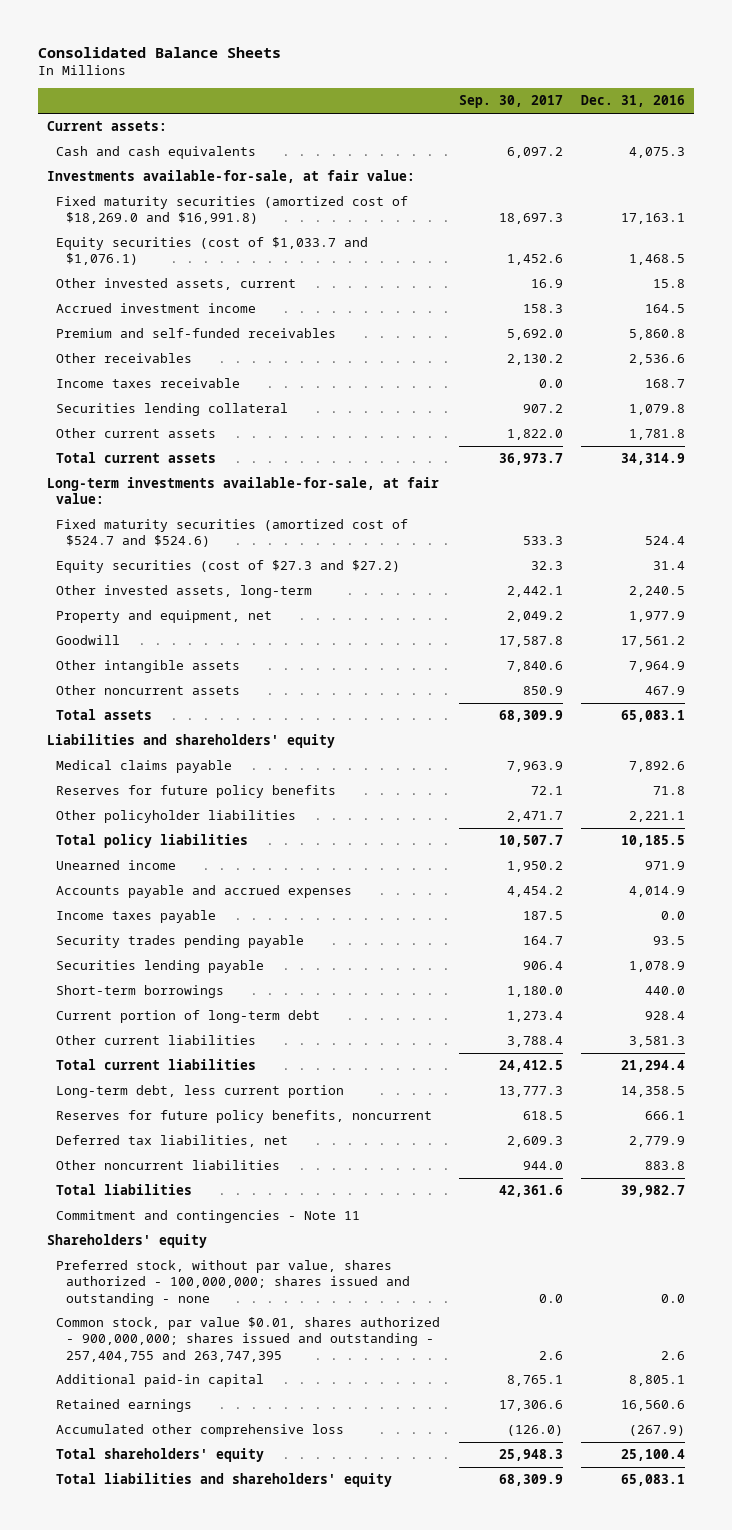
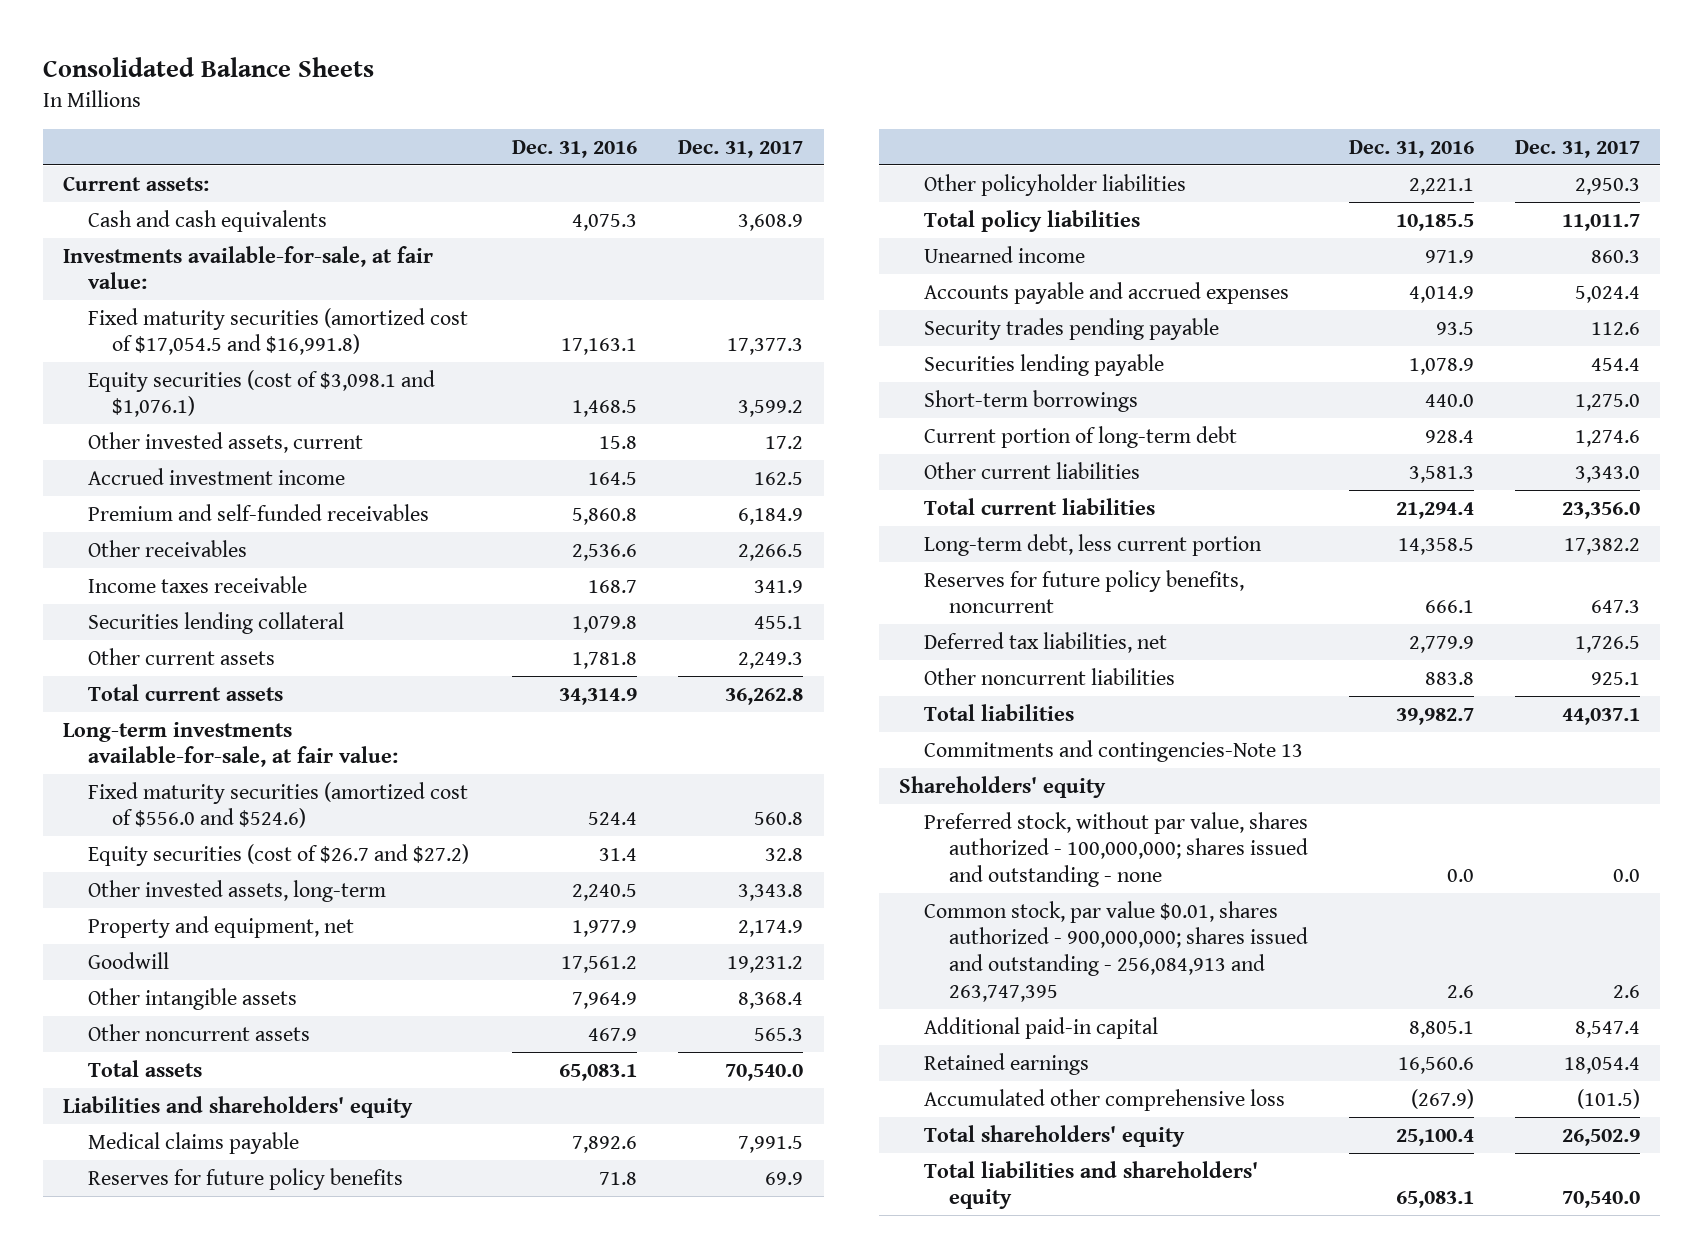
[458,95,563,109] Sep. 30, 2017 -> none
none -> [678,139,804,158] Dec. 31, 2017
[56,196,409,225] Fixed maturity securities (amortized cost of $18,269.0 and $16,991.8) -> [87,307,468,356] Fixed maturity securities (amortized cost of $17,054.5 and $16,991.8)
[56,237,369,266] Equity securities (cost of $1,033.7 and $1,076.1) -> [87,369,435,418] Equity securities (cost of $3,098.1 and $1,076.1)
[56,519,409,548] Fixed maturity securities (amortized cost of $524.7 and $524.6) -> [87,781,468,829] Fixed maturity securities (amortized cost of $556.0 and $524.6)
[56,560,401,574] Equity securities (cost of $27.3 and $27.2) -> [87,843,469,866] Equity securities (cost of $26.7 and $27.2)
[56,910,217,924] Income taxes payable -> none
[56,1210,361,1224] Commitment and contingencies - Note 11 -> [923,739,1303,762] Commitments and contingencies-Note 13
[56,1317,441,1362] Common stock, par value $0.01, shares authorized - 900,000,000; shares issued and outstanding - 257,404,755 and 263,747,395 -> [923,900,1308,1002] Common stock, par value $0.01, shares authorized - 900,000,000; shares issued and outstanding - 256,084,913 and 263,747,395

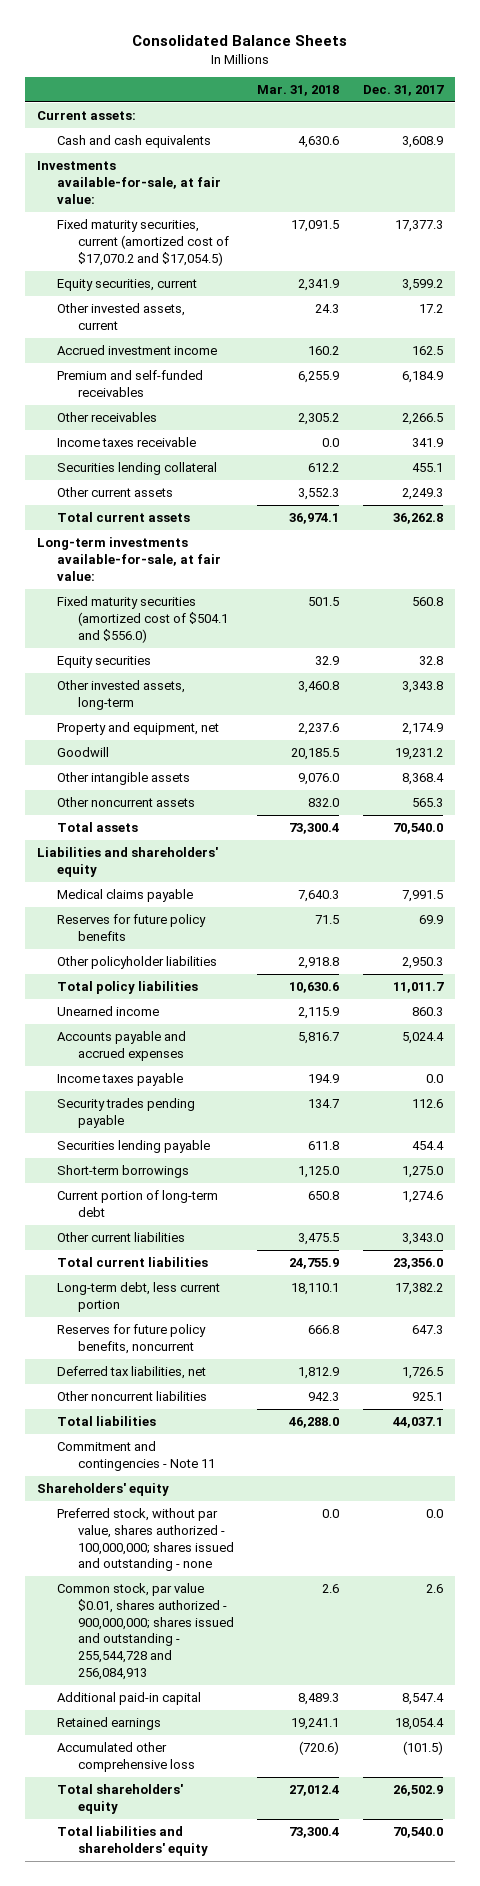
[512,139,638,158] Dec. 31, 2016 -> none
none -> [257,84,340,96] Mar. 31, 2018
[87,307,468,356] Fixed maturity securities (amortized cost of $17,054.5 and $16,991.8) -> [57,219,229,266] Fixed maturity securities, current (amortized cost of $17,070.2 and $17,054.5)
[87,369,435,418] Equity securities (cost of $3,098.1 and $1,076.1) -> [57,279,198,292] Equity securities, current
[87,781,468,829] Fixed maturity securities (amortized cost of $556.0 and $524.6) -> [57,596,228,643] Fixed maturity securities (amortized cost of $504.1 and $556.0)
[87,843,469,866] Equity securities (cost of $26.7 and $27.2) -> [57,656,152,669] Equity securities
none -> [57,1073,184,1087] Income taxes payable
[923,739,1303,762] Commitments and contingencies-Note 13 -> [57,1441,215,1471] Commitment and contingencies - Note 11
[923,900,1308,1002] Common stock, par value $0.01, shares authorized - 900,000,000; shares issued and outstanding - 256,084,913 and 263,747,395 -> [57,1583,234,1680] Common stock, par value $0.01, shares authorized - 900,000,000; shares issued and outstanding - 255,544,728 and 256,084,913

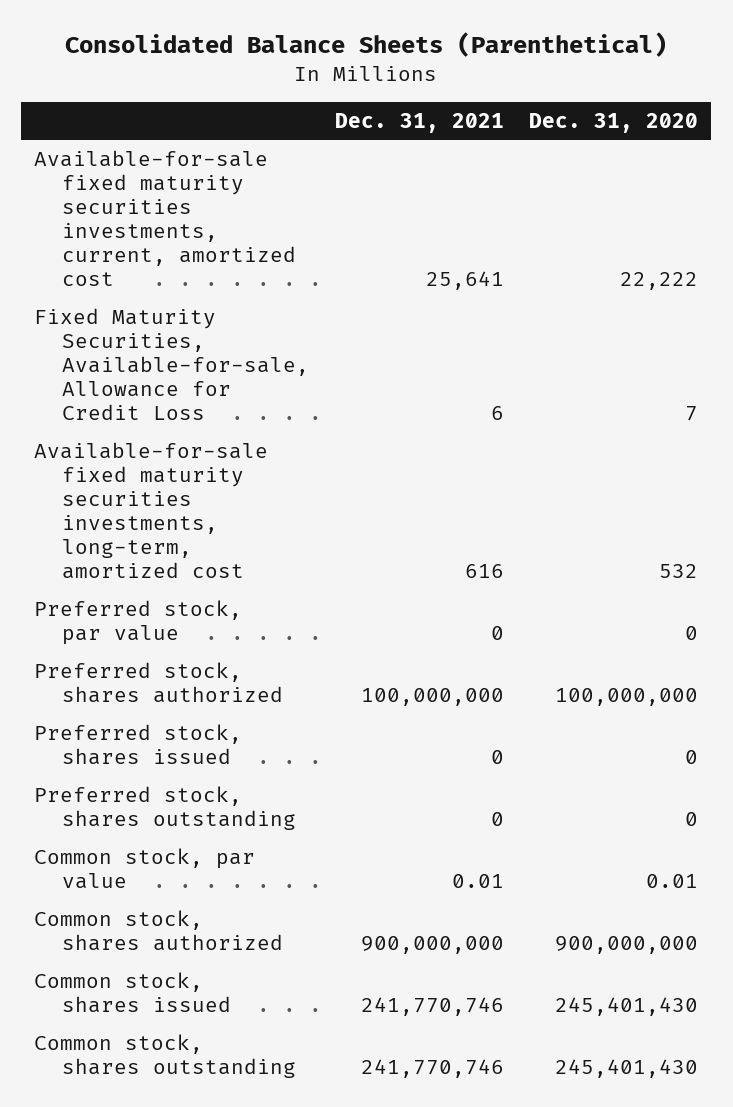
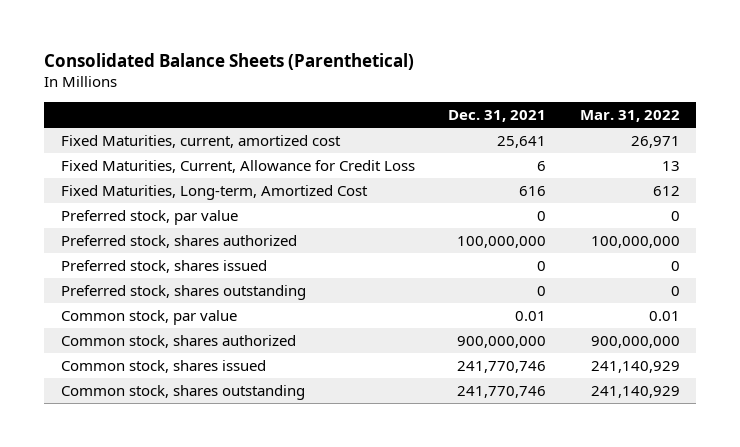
[529,112,699,133] Dec. 31, 2020 -> none
none -> [579,109,680,122] Mar. 31, 2022
[34,150,297,286] Available-for-sale fixed maturity securities investments, current, amortized cost -> [60,134,341,148] Fixed Maturities, current, amortized cost
[34,308,310,420] Fixed Maturity Securities, Available-for-sale, Allowance for Credit Loss -> [60,159,415,173] Fixed Maturities, Current, Allowance for Credit Loss
[34,442,269,579] Available-for-sale fixed maturity securities investments, long-term, amortized cost -> [60,184,368,200] Fixed Maturities, Long-term, Amortized Cost

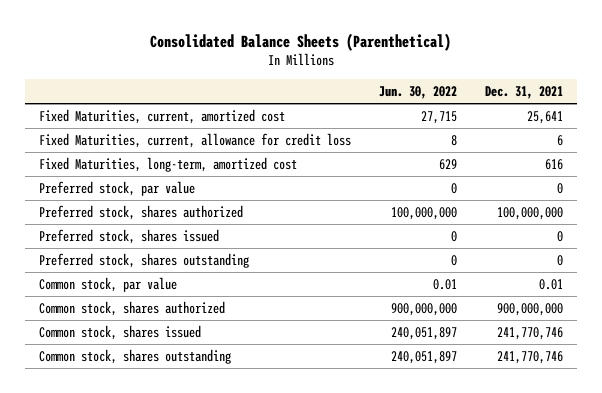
[579,109,680,122] Mar. 31, 2022 -> none
none -> [378,86,457,100] Jun. 30, 2022
[60,159,415,173] Fixed Maturities, Current, Allowance for Credit Loss -> [38,132,351,148] Fixed Maturities, current, allowance for credit loss
[60,184,368,200] Fixed Maturities, Long-term, Amortized Cost -> [38,156,297,172] Fixed Maturities, long-term, amortized cost

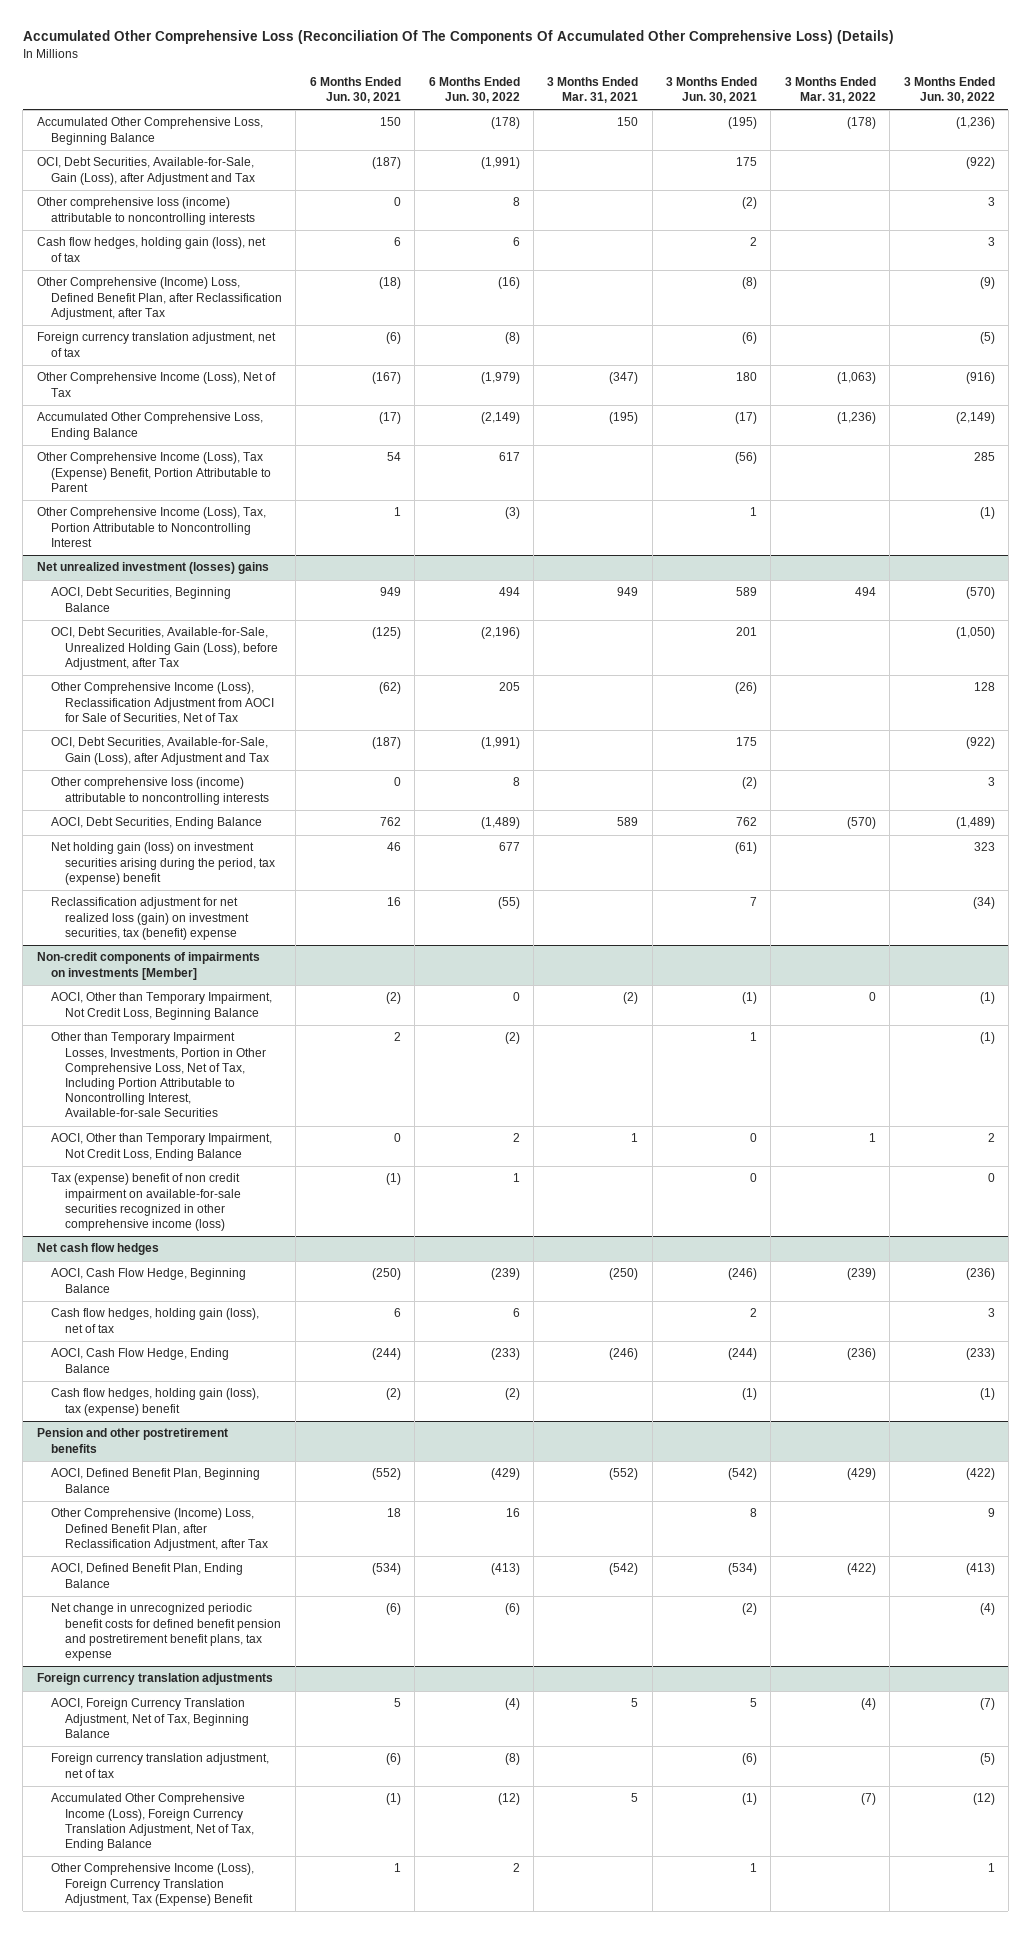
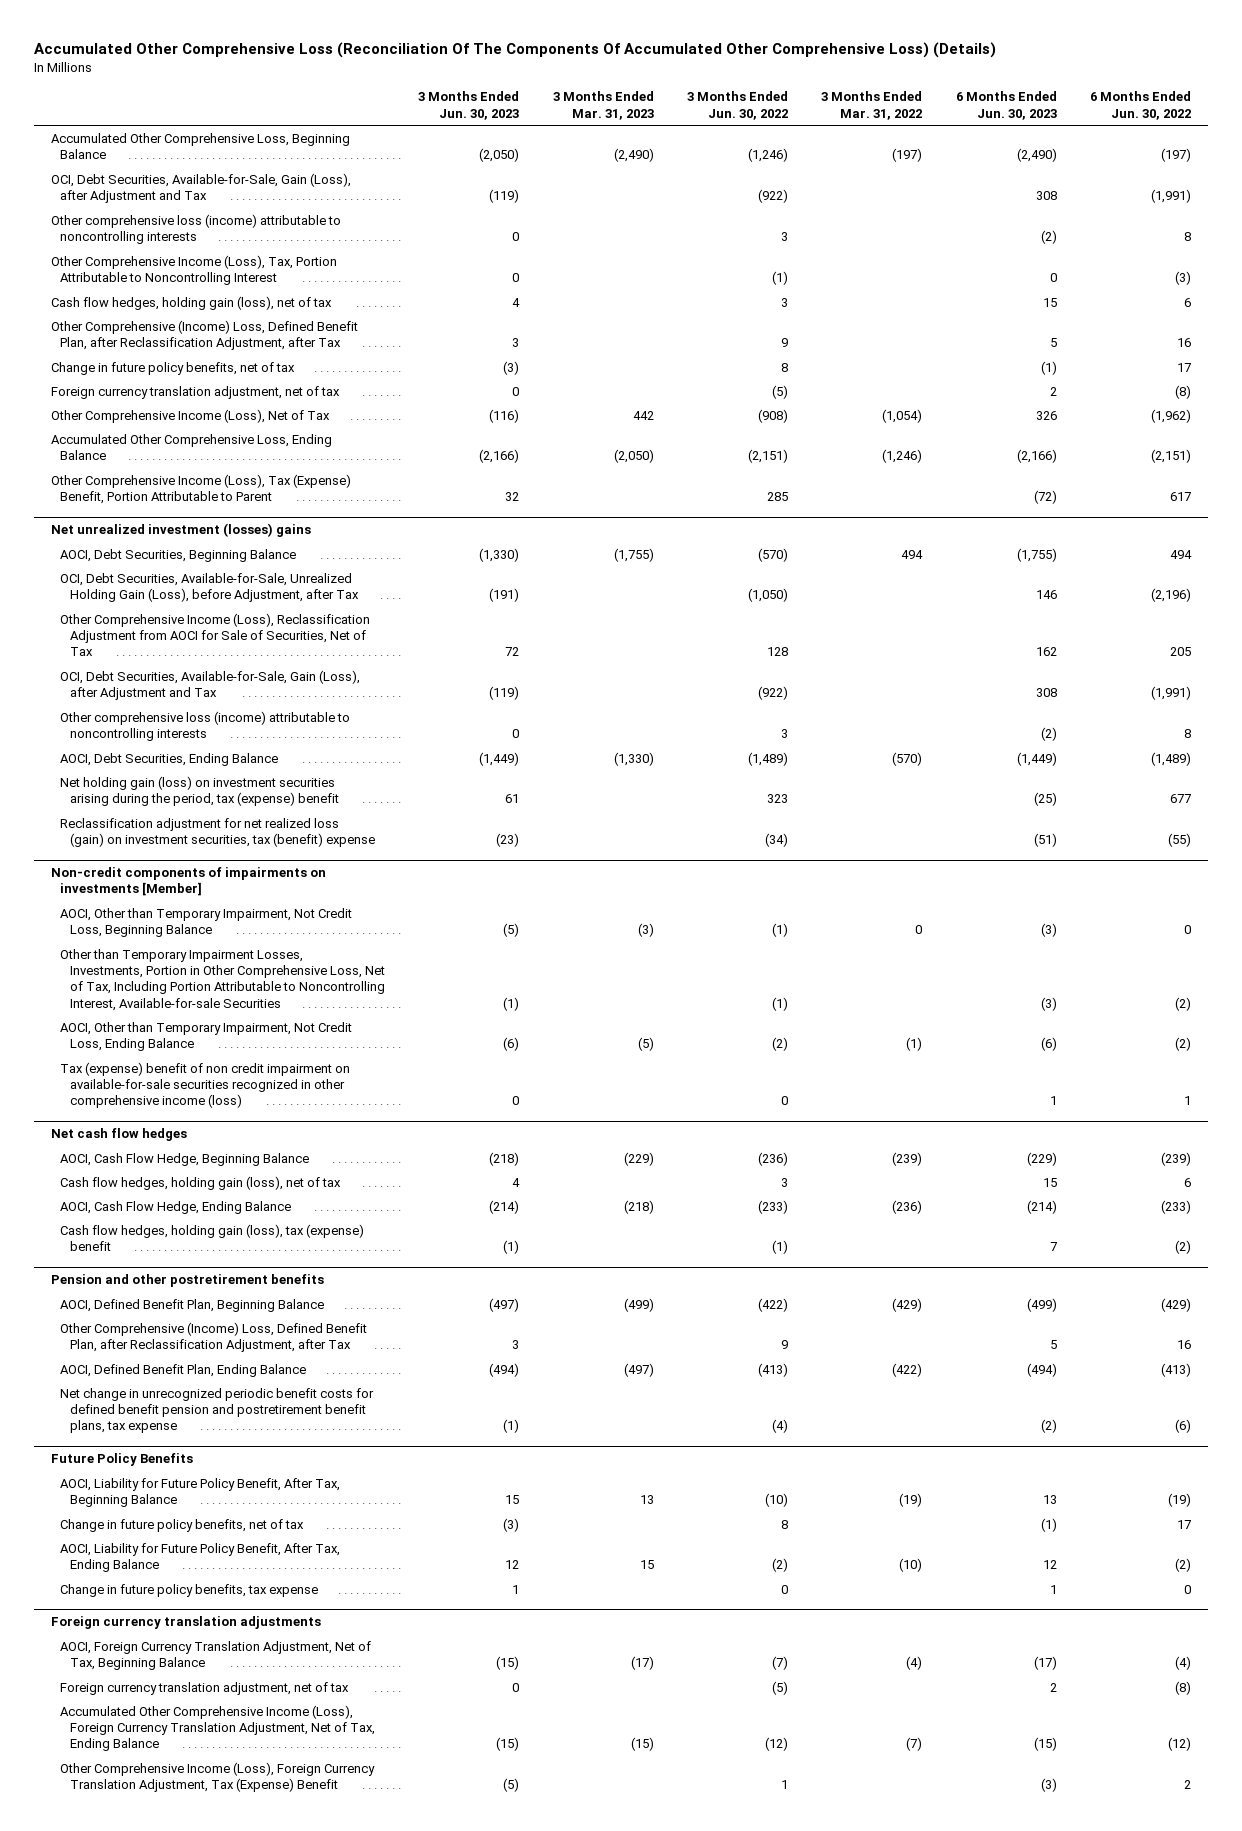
[309,76,401,104] 6 Months Ended Jun. 30, 2021 -> none
[547,76,639,104] 3 Months Ended Mar. 31, 2021 -> none
[666,76,758,104] 3 Months Ended Jun. 30, 2021 -> none
none -> [418,91,520,120] 3 Months Ended Jun. 30, 2023
none -> [552,91,654,120] 3 Months Ended Mar. 31, 2023
none -> [955,91,1057,120] 6 Months Ended Jun. 30, 2023
[490,117,520,130] (178) -> [1161,148,1192,163] (197)
[846,117,876,130] (178) -> [892,148,923,163] (197)
[955,117,995,130] (1,236) -> [747,148,788,163] (1,246)
[36,507,266,547] Other Comprehensive Income (Loss), Tax, Portion Attributable to Noncontrolling Interest -> [50,254,337,286] Other Comprehensive Income (Loss), Tax, Portion Attributable to Noncontrolling Interest
[497,277,520,290] (16) -> [1177,338,1192,348] 16
[979,277,995,290] (9) -> [780,338,788,348] 9
none -> [50,361,295,375] Change in future policy benefits, net of tax
[480,372,520,385] (1,979) -> [1151,408,1192,423] (1,962)
[836,372,876,385] (1,063) -> [882,408,923,423] (1,054)
[965,372,995,385] (916) -> [757,408,788,423] (908)
[480,412,520,425] (2,149) -> [1151,449,1192,464] (2,151)
[836,412,876,425] (1,236) -> [882,449,923,464] (1,246)
[955,412,995,425] (2,149) -> [747,449,788,464] (2,151)
[512,1133,520,1143] 2 -> [1175,1037,1192,1052] (2)
[868,1133,876,1143] 1 -> [906,1037,923,1052] (1)
[987,1133,995,1143] 2 -> [771,1037,788,1052] (2)
none -> [50,1452,193,1466] Future Policy Benefits
none -> [60,1477,341,1508] AOCI, Liability for Future Policy Benefit, After Tax, Beginning Balance
none -> [60,1518,305,1532] Change in future policy benefits, net of tax
none -> [60,1542,341,1573] AOCI, Liability for Future Policy Benefit, After Tax, Ending Balance
none -> [60,1583,319,1597] Change in future policy benefits, tax expense

